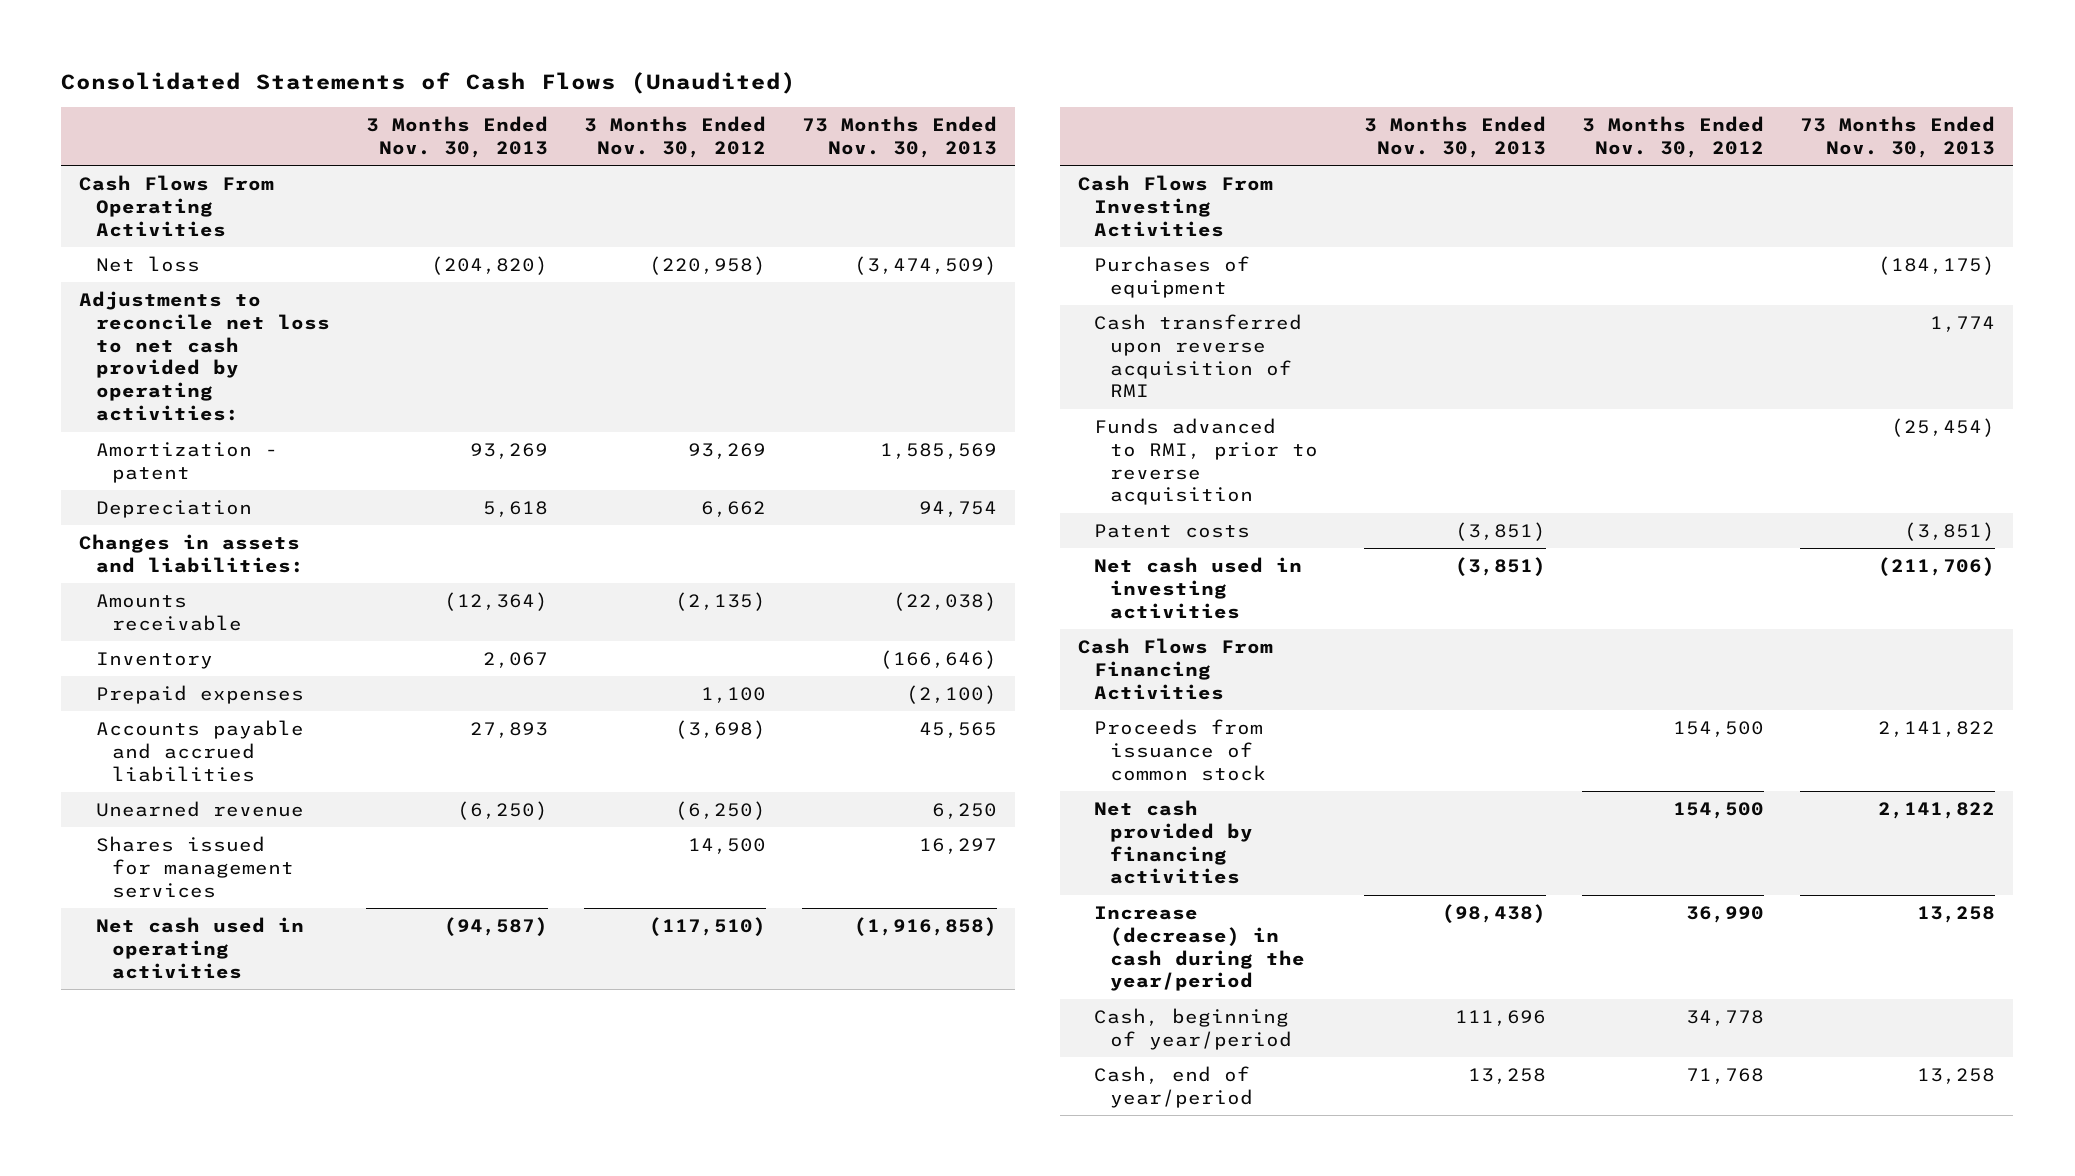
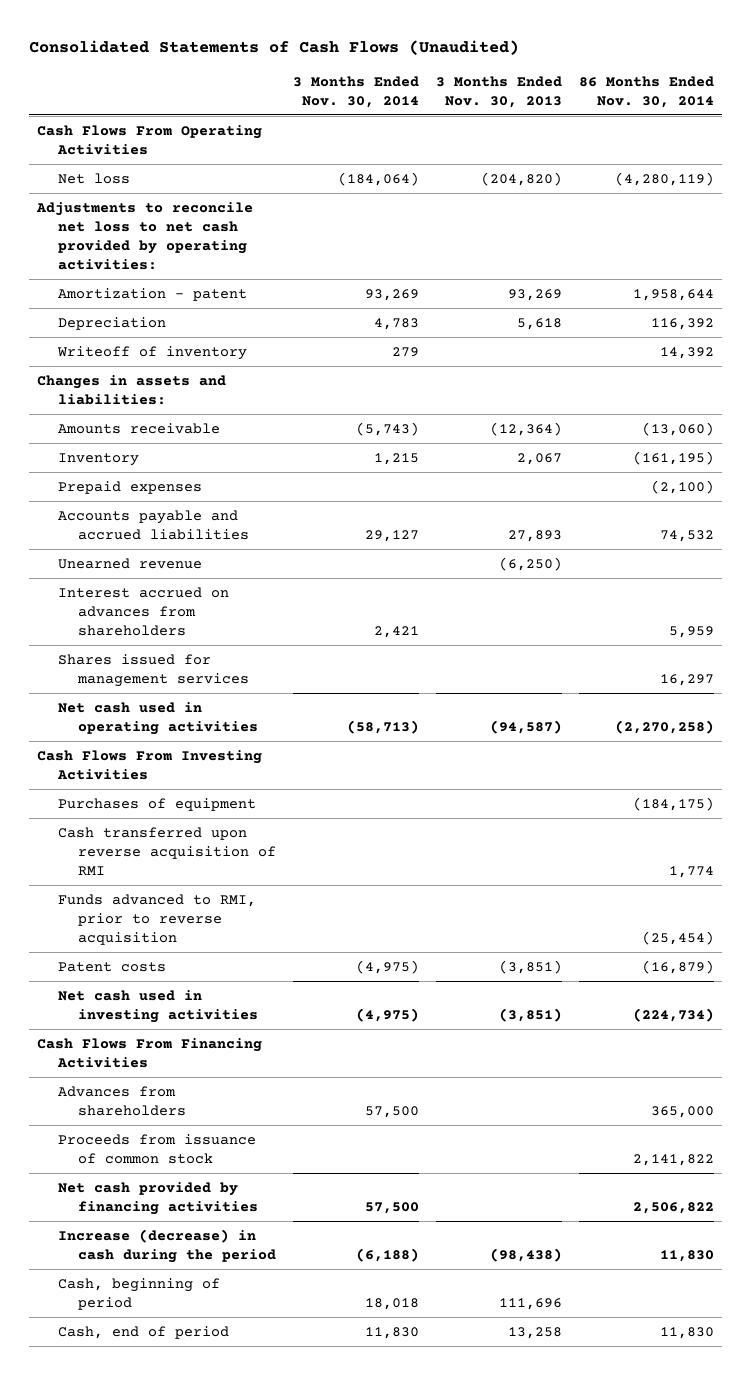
[583,116,766,159] 3 Months Ended Nov. 30, 2012 -> none
[801,116,997,159] 73 Months Ended Nov. 30, 2013 -> none
none -> [293,75,420,108] 3 Months Ended Nov. 30, 2014
none -> [578,75,714,108] 86 Months Ended Nov. 30, 2014
none -> [56,345,247,360] Writeoff of inventory
none -> [57,586,229,636] Interest accrued on advances from shareholders
none -> [57,1085,187,1116] Advances from shareholders
[1093,905,1306,992] Increase (decrease) in cash during the year/period -> [57,1228,277,1263] Increase (decrease) in cash during the period
[1093,1007,1293,1050] Cash, beginning of year/period -> [57,1277,220,1310] Cash, beginning of period
[1093,1065,1254,1108] Cash, end of year/period -> [57,1325,229,1339] Cash, end of period

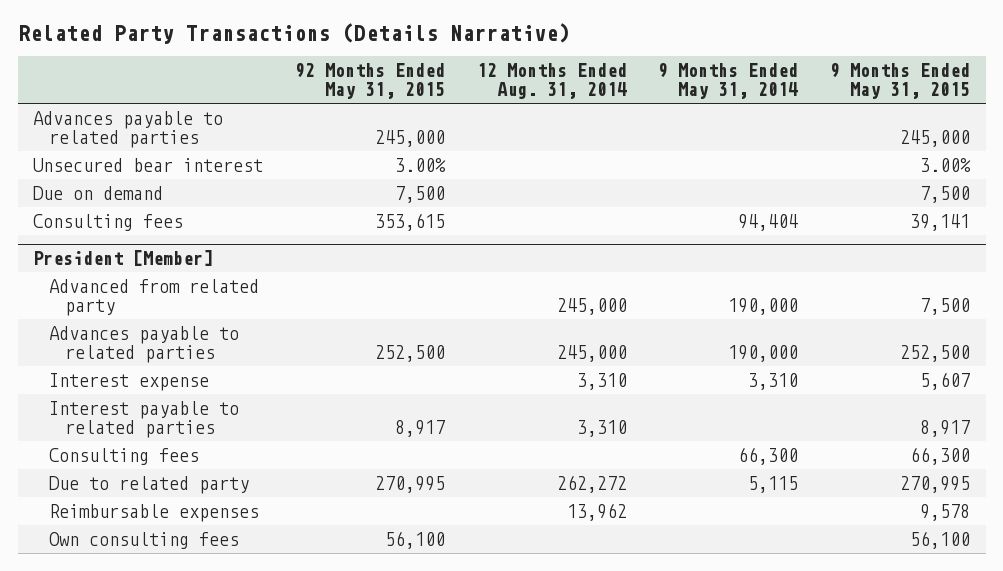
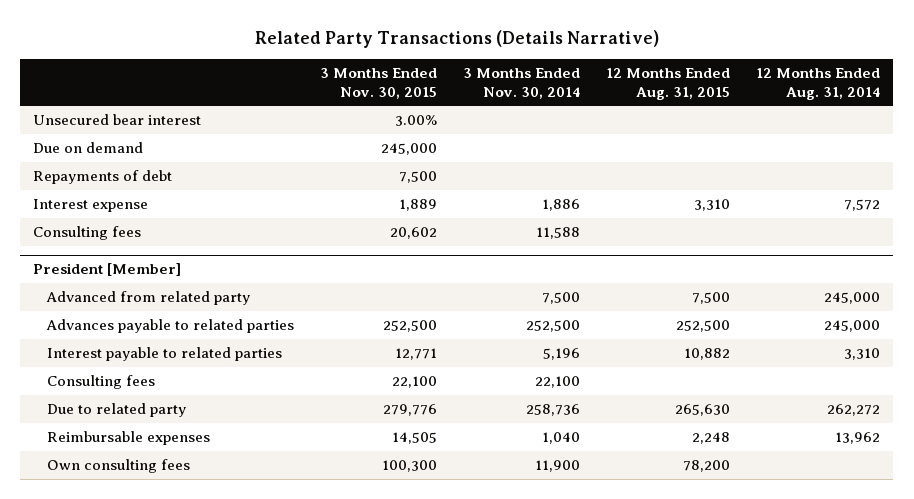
[294,63,445,100] 92 Months Ended May 31, 2015 -> none
[658,63,799,100] 9 Months Ended May 31, 2014 -> none
[829,63,970,100] 9 Months Ended May 31, 2015 -> none
none -> [319,68,437,99] 3 Months Ended Nov. 30, 2015
none -> [463,68,581,99] 3 Months Ended Nov. 30, 2014
none -> [606,68,731,100] 12 Months Ended Aug. 31, 2015
[33,110,224,149] Advances payable to related parties -> none
none -> [33,170,173,185] Repayments of debt
none -> [33,199,149,213] Interest expense
[49,372,210,391] Interest expense -> none

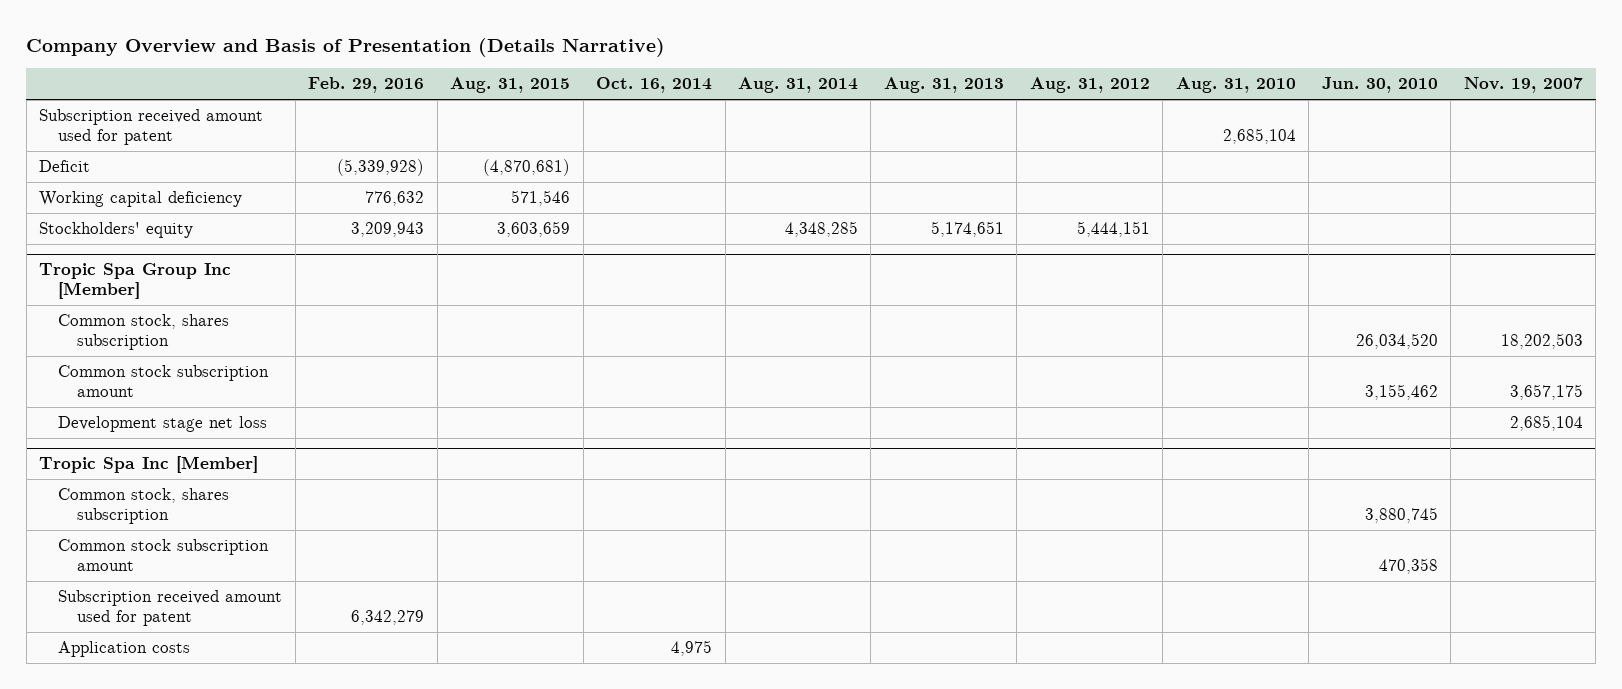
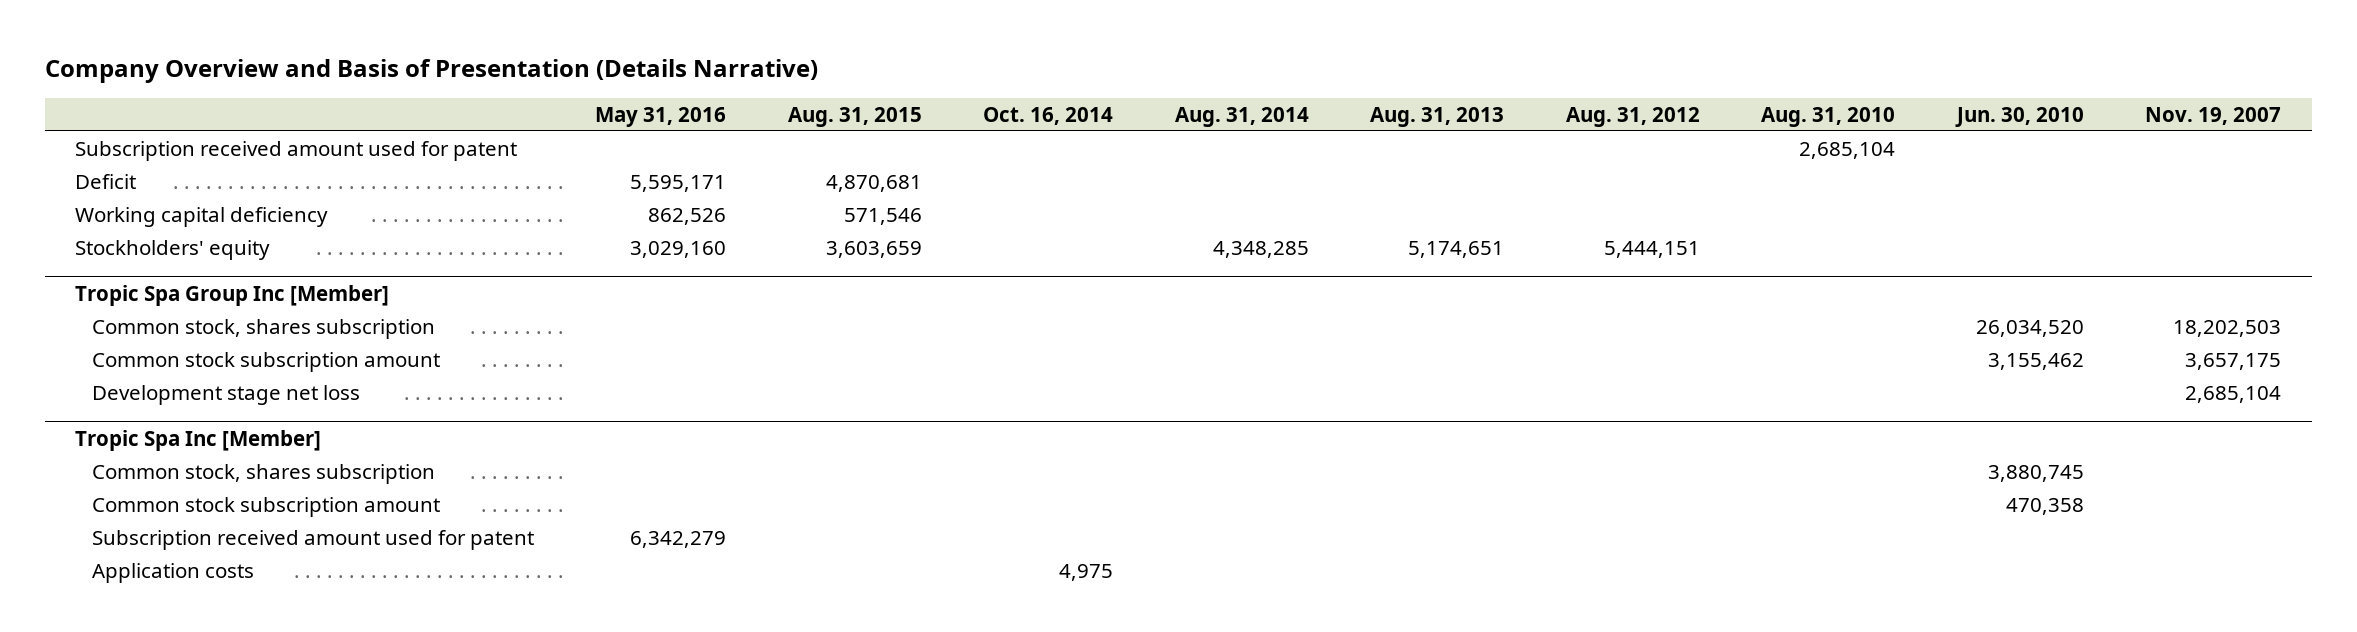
[308,77,425,94] Feb. 29, 2016 -> none
none -> [595,106,727,127] May 31, 2016
[483,159,571,177] (4,870,681) -> [825,175,922,193] 4,870,681

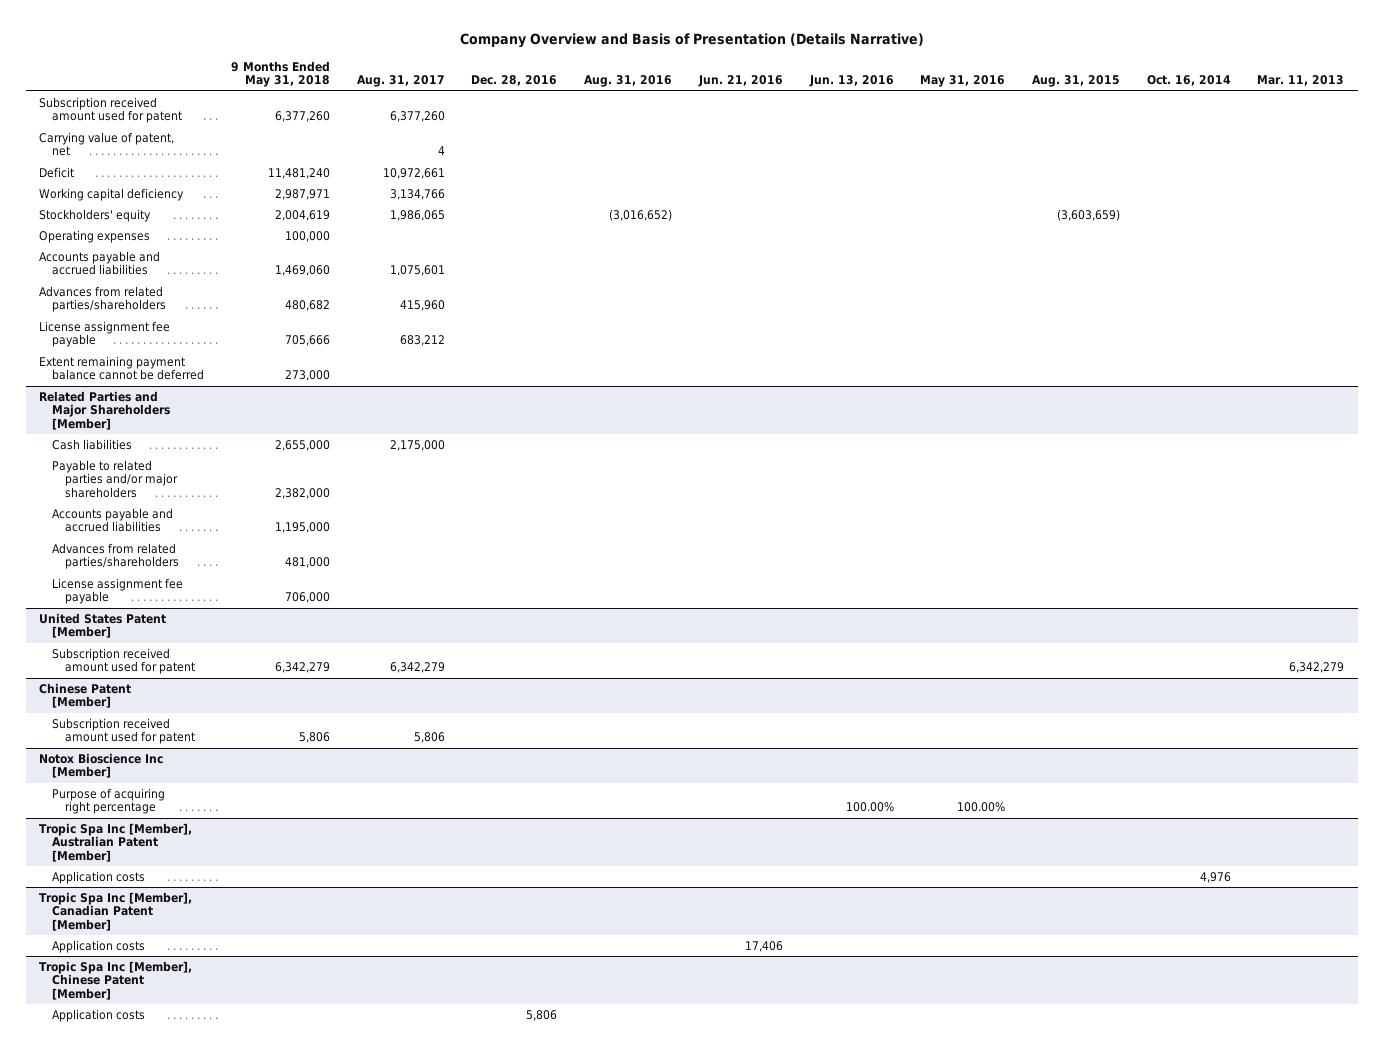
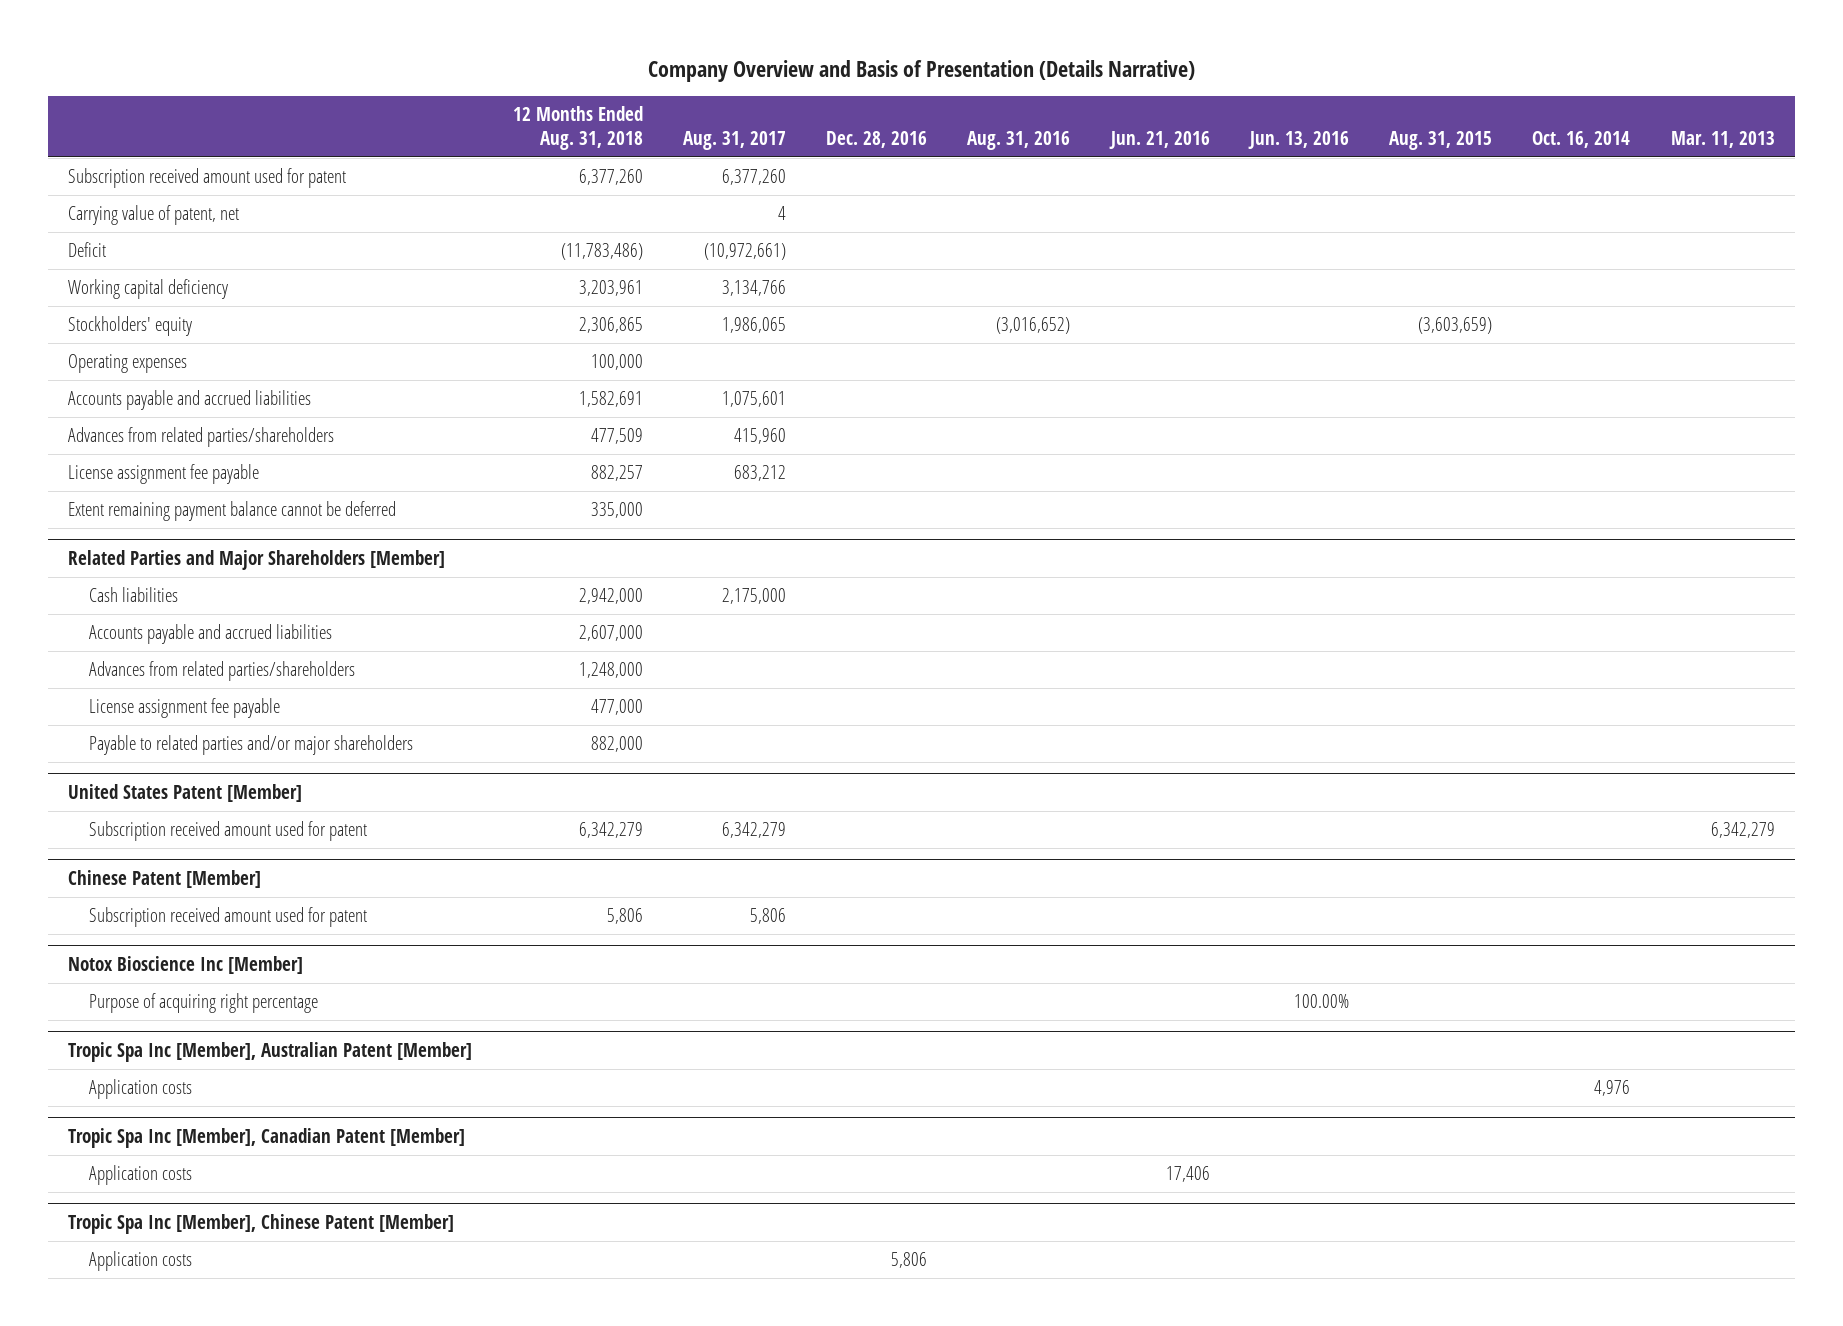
[231,60,331,88] 9 Months Ended May 31, 2018 -> none
[920,75,1006,88] May 31, 2016 -> none
none -> [512,106,643,150] 12 Months Ended Aug. 31, 2018
[382,167,445,179] 10,972,661 -> [703,243,786,261] (10,972,661)
[52,459,179,498] Payable to related parties and/or major shareholders -> [89,735,414,756] Payable to related parties and/or major shareholders

